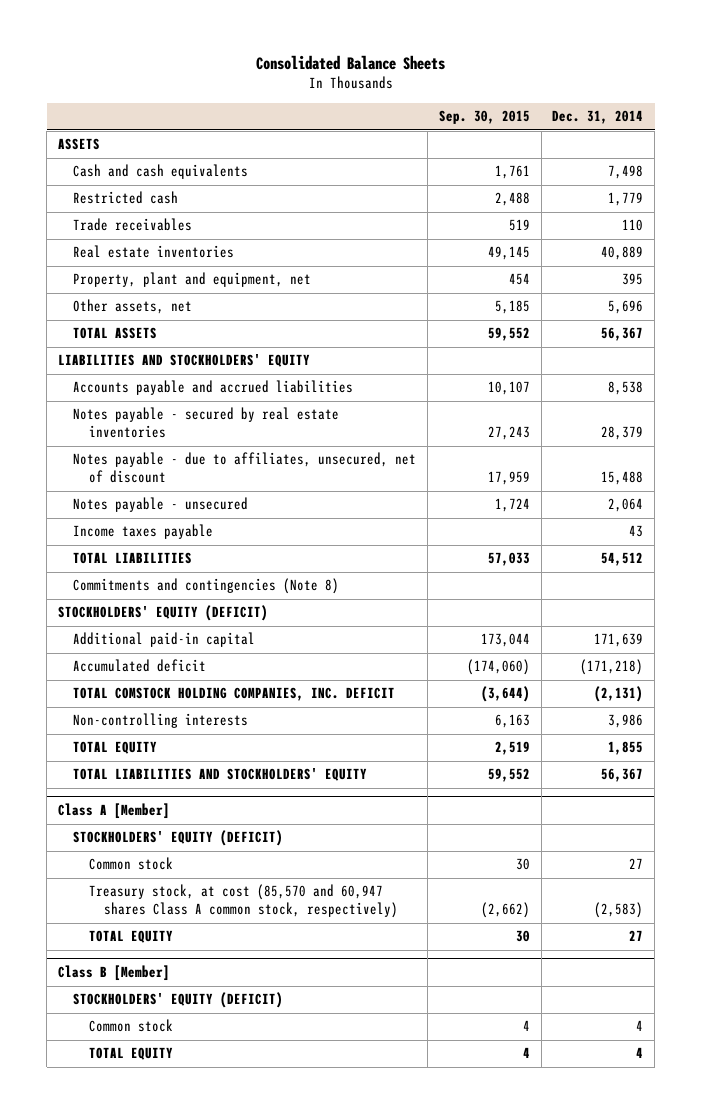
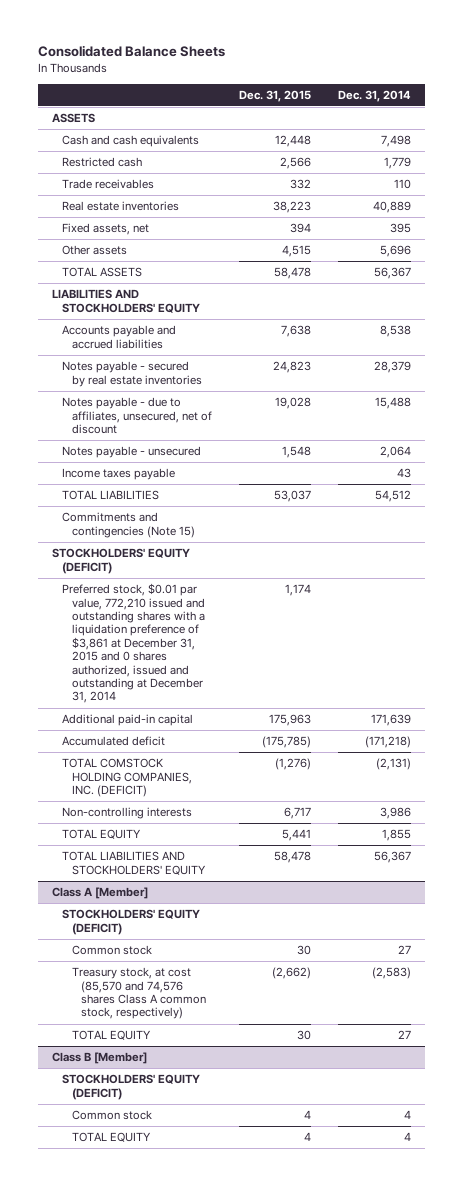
[438,110,530,125] Sep. 30, 2015 -> none
none -> [239,89,312,102] Dec. 31, 2015
[73,272,312,288] Property, plant and equipment, net -> [61,223,149,236] Fixed assets, net
[73,299,193,315] Other assets, net -> [61,245,127,256] Other assets
[73,578,340,595] Commitments and contingencies (Note 8) -> [61,512,195,538] Commitments and contingencies (Note 15)
none -> [61,583,205,704] Preferred stock, $0.01 par value, 772,210 issued and outstanding shares with a liquidation preference of $3,861 at December 31, 2015 and 0 shares authorized, issued and outstanding at December 31, 2014
[73,687,396,702] TOTAL COMSTOCK HOLDING COMPANIES, INC. DEFICIT -> [61,758,192,798] TOTAL COMSTOCK HOLDING COMPANIES, INC. (DEFICIT)
[88,884,398,919] Treasury stock, at cost (85,570 and 60,947 shares Class A common stock, respectively) -> [71,967,207,1020] Treasury stock, at cost (85,570 and 74,576 shares Class A common stock, respectively)

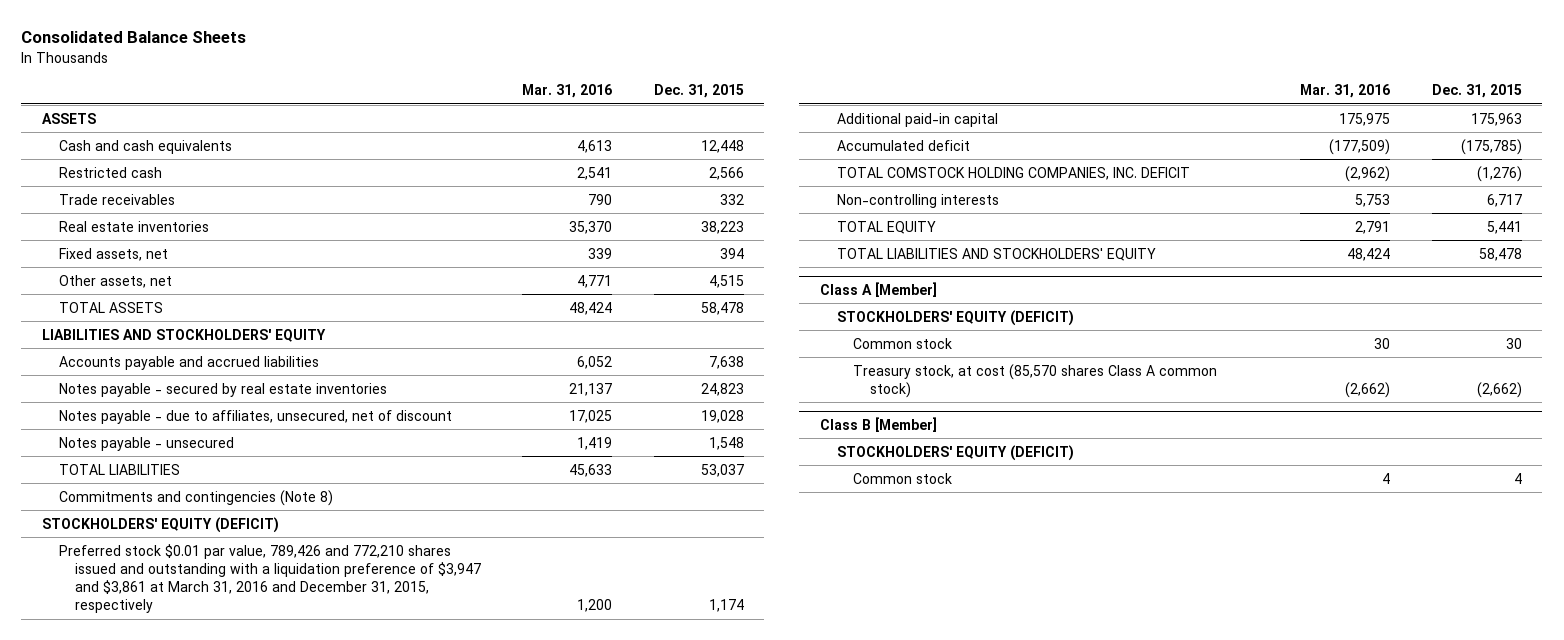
[338,89,412,102] Dec. 31, 2014 -> none
none -> [522,84,613,99] Mar. 31, 2016
[61,245,127,256] Other assets -> [58,274,172,288] Other assets, net
[61,468,175,481] Income taxes payable -> none
[61,512,195,538] Commitments and contingencies (Note 15) -> [58,489,333,506] Commitments and contingencies (Note 8)
[61,583,205,704] Preferred stock, $0.01 par value, 772,210 issued and outstanding shares with a liquidation preference of $3,861 at December 31, 2015 and 0 shares authorized, issued and outstanding at December 31, 2014 -> [58,543,482,614] Preferred stock $0.01 par value, 789,426 and 772,210 shares issued and outstanding with a liquidation preference of $3,947 and $3,861 at March 31, 2016 and December 31, 2015, respectively
[61,758,192,798] TOTAL COMSTOCK HOLDING COMPANIES, INC. (DEFICIT) -> [836,166,1190,180] TOTAL COMSTOCK HOLDING COMPANIES, INC. DEFICIT
[71,1030,151,1041] TOTAL EQUITY -> none
[71,967,207,1020] Treasury stock, at cost (85,570 and 74,576 shares Class A common stock, respectively) -> [853,363,1218,398] Treasury stock, at cost (85,570 shares Class A common stock)
[71,1132,151,1143] TOTAL EQUITY -> none

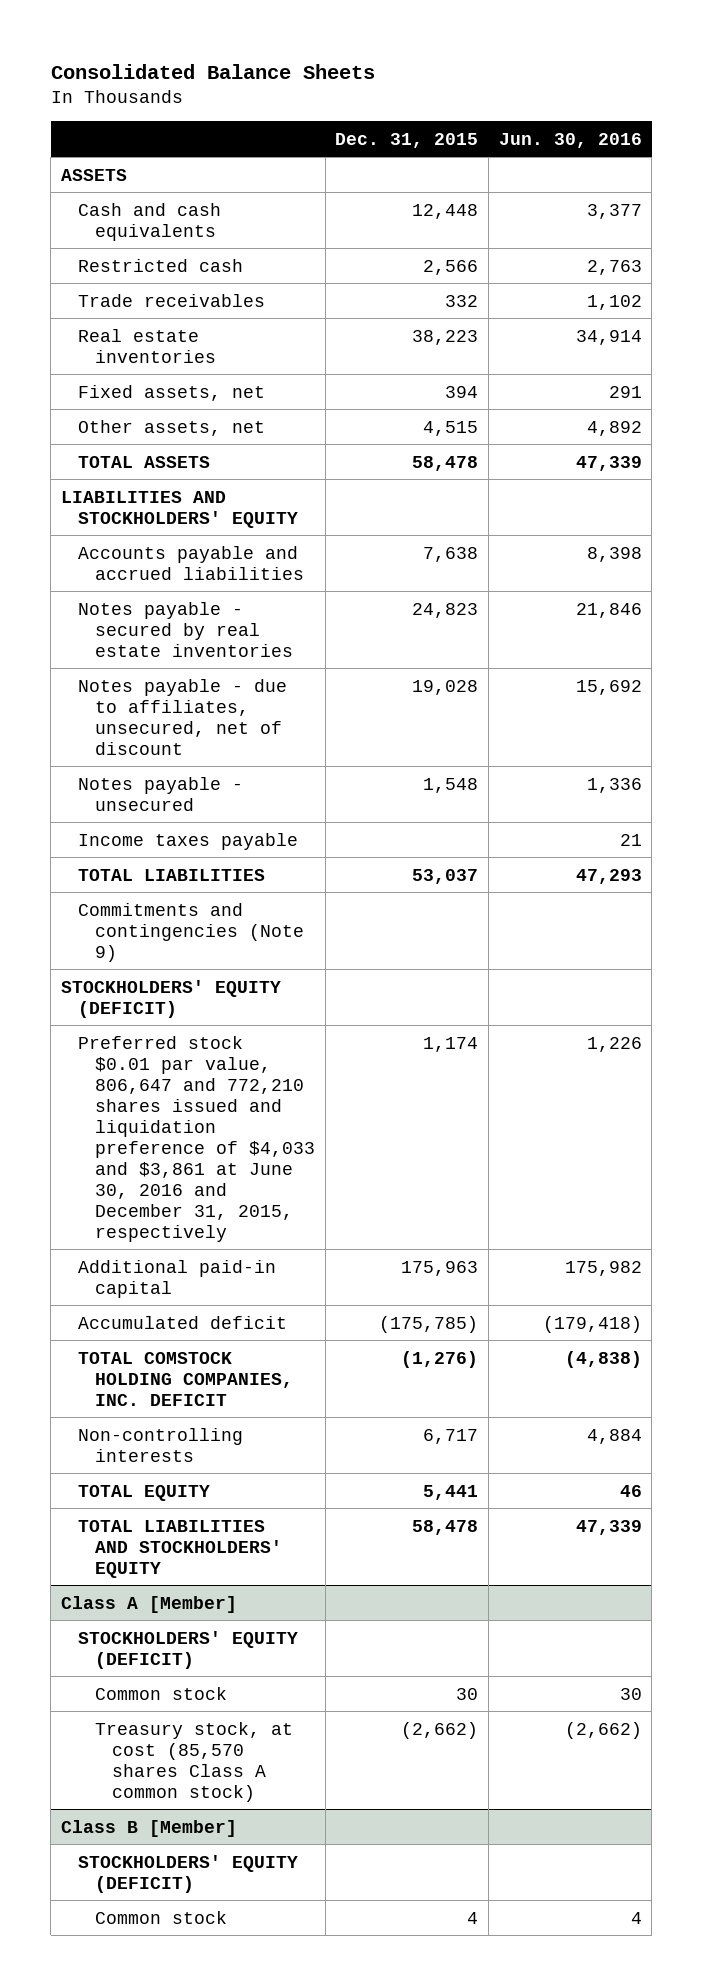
[522,84,613,99] Mar. 31, 2016 -> none
none -> [498,132,642,148] Jun. 30, 2016
none -> [78,832,299,850] Income taxes payable
[58,489,333,506] Commitments and contingencies (Note 8) -> [78,902,305,962] Commitments and contingencies (Note 9)
[58,543,482,614] Preferred stock $0.01 par value, 789,426 and 772,210 shares issued and outstanding with a liquidation preference of $3,947 and $3,861 at March 31, 2016 and December 31, 2015, respectively -> [78,1035,316,1242] Preferred stock $0.01 par value, 806,647 and 772,210 shares issued and liquidation preference of $4,033 and $3,861 at June 30, 2016 and December 31, 2015, respectively

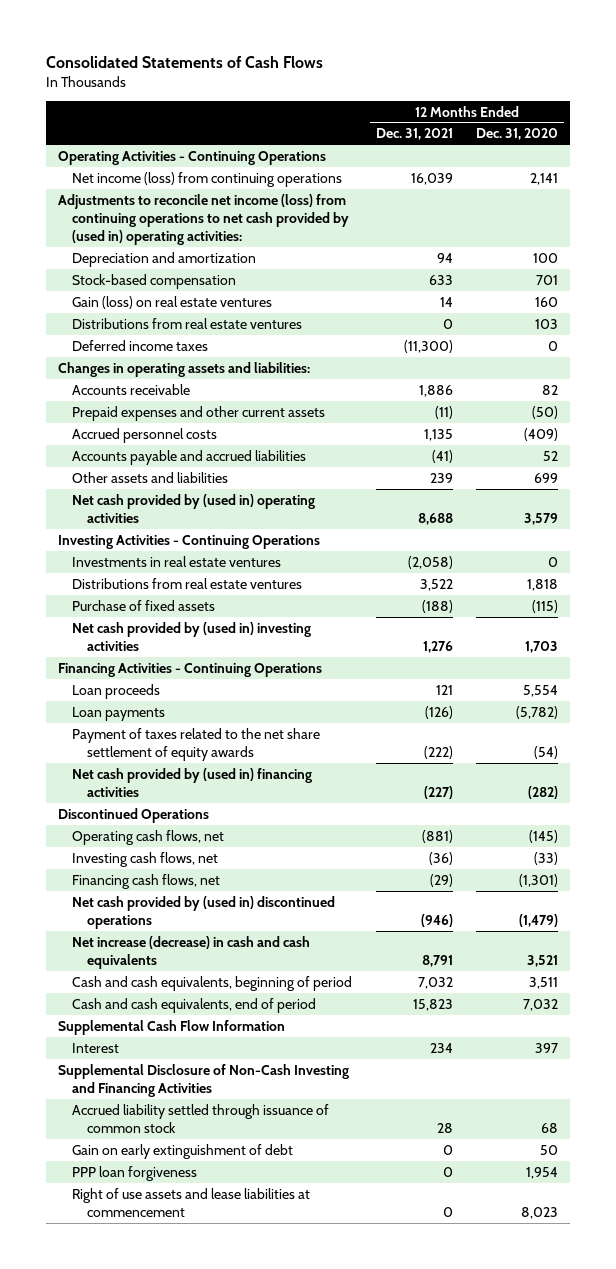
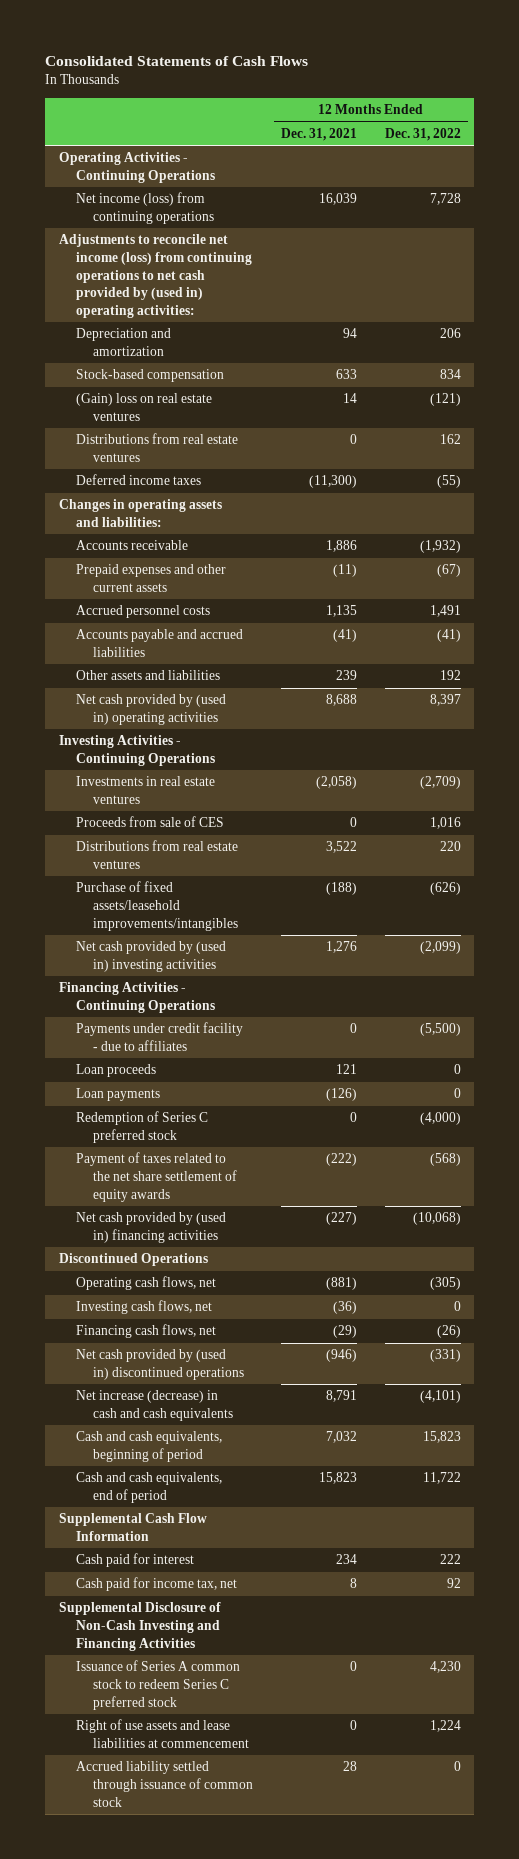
[475,128,558,141] Dec. 31, 2020 -> none
none -> [384,127,461,141] Dec. 31, 2022
[72,295,273,309] Gain (loss) on real estate ventures -> [75,393,212,421] (Gain) loss on real estate ventures
none -> [75,816,224,828] Proceeds from sale of CES
[72,599,216,611] Purchase of fixed assets -> [75,881,238,931] Purchase of fixed assets/leasehold improvements/intangibles
none -> [75,1022,243,1051] Payments under credit facility - due to affiliates
none -> [75,1111,208,1143] Redemption of Series C preferred stock
[72,1042,120,1053] Interest -> [75,1553,194,1568] Cash paid for interest
none -> [75,1577,237,1592] Cash paid for income tax, net
[72,1143,294,1159] Gain on early extinguishment of debt -> none
[72,1165,198,1181] PPP loan forgiveness -> none
none -> [75,1660,240,1710] Issuance of Series A common stock to redeem Series C preferred stock
[72,1103,330,1133] Accrued liability settled through issuance of common stock -> [75,1761,253,1807] Accrued liability settled through issuance of common stock

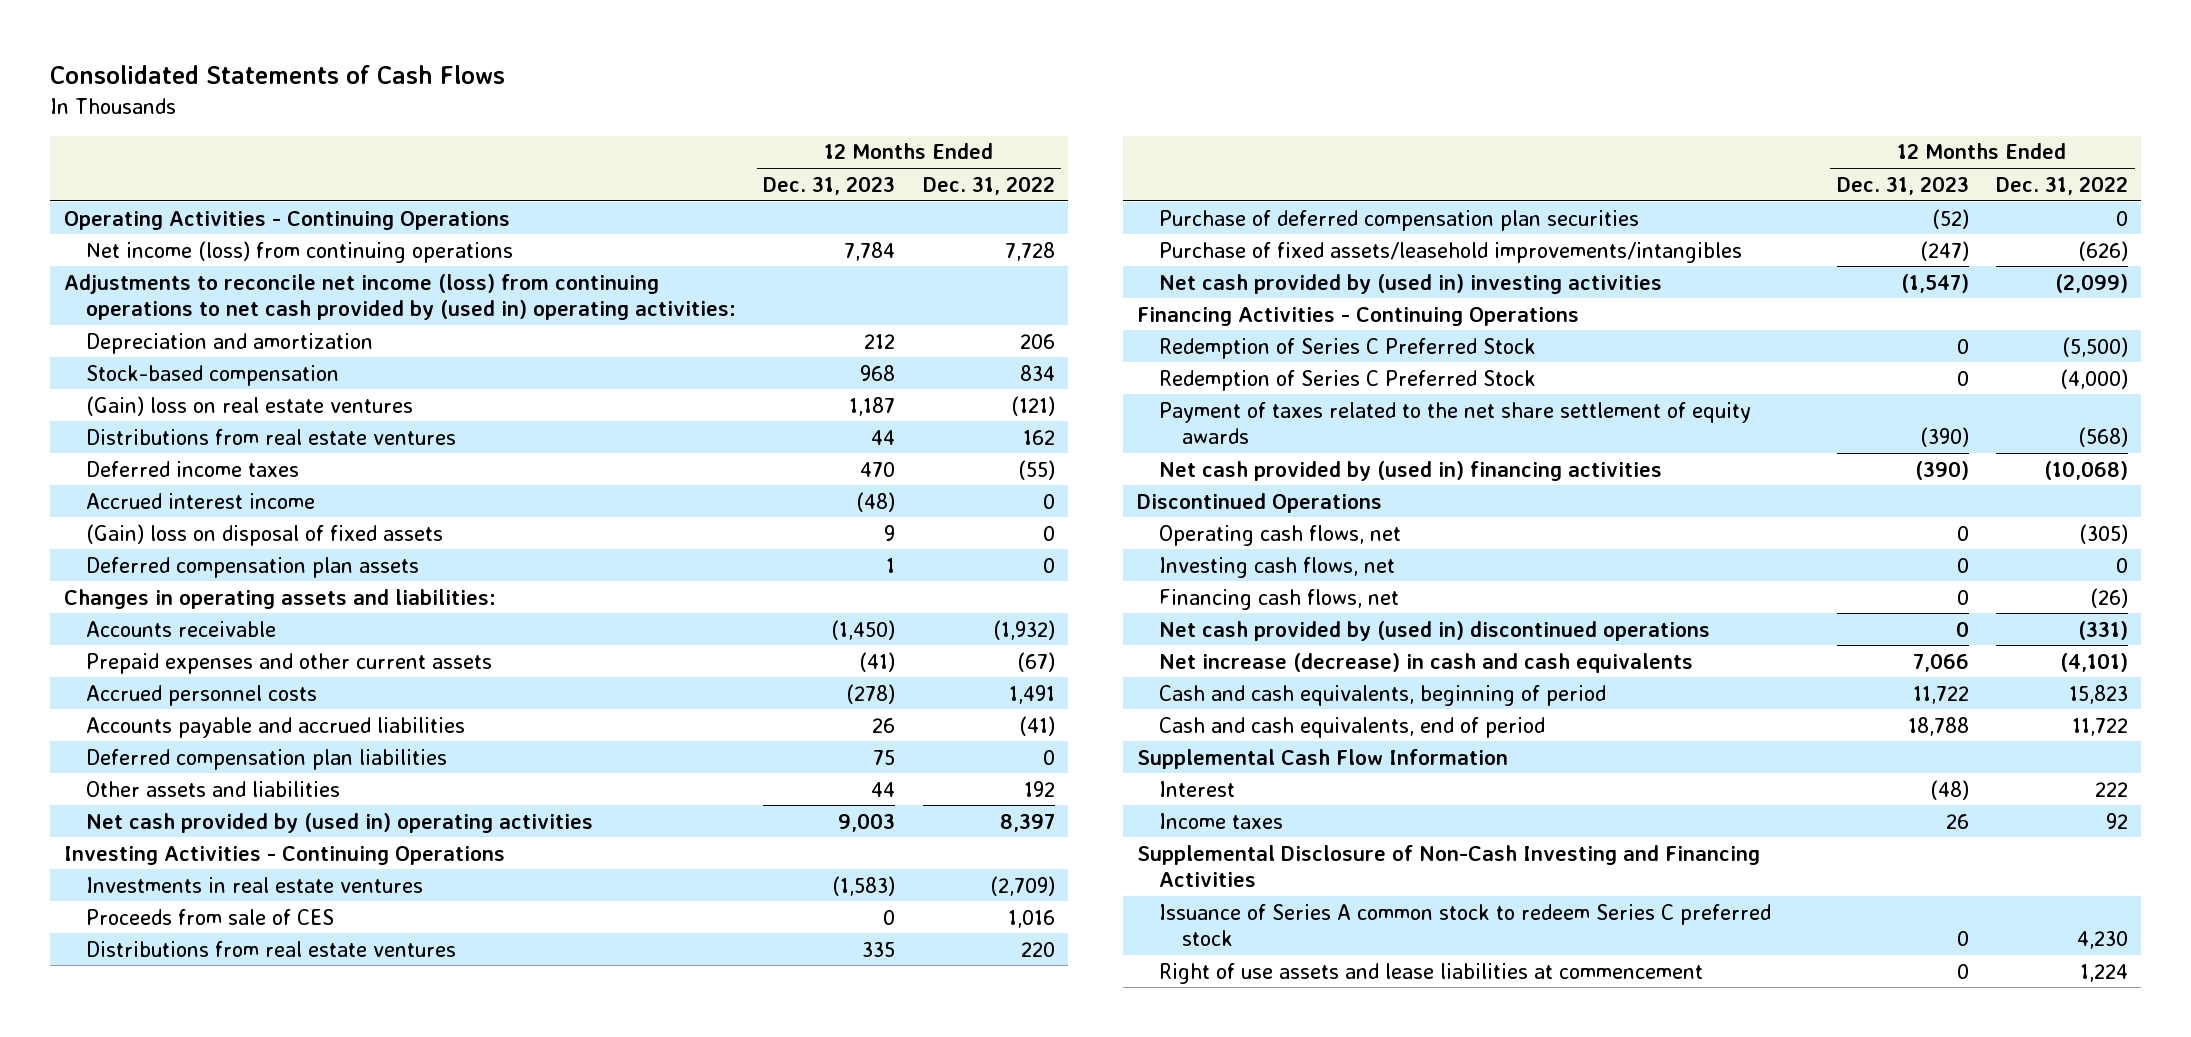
[280,127,357,141] Dec. 31, 2021 -> none
none -> [763,175,896,195] Dec. 31, 2023
none -> [86,492,316,509] Accrued interest income
none -> [86,523,444,546] (Gain) loss on disposal of fixed assets
none -> [86,556,420,578] Deferred compensation plan assets
none -> [86,748,448,770] Deferred compensation plan liabilities
none -> [1159,209,1640,231] Purchase of deferred compensation plan securities
[75,1064,156,1078] Loan proceeds -> none
[75,1088,160,1102] Loan payments -> none
[75,1022,243,1051] Payments under credit facility - due to affiliates -> [1159,337,1537,359] Redemption of Series C Preferred Stock
[75,1111,208,1143] Redemption of Series C preferred stock -> [1159,369,1537,391] Redemption of Series C Preferred Stock
[75,1553,194,1568] Cash paid for interest -> [1159,780,1236,797] Interest
[75,1577,237,1592] Cash paid for income tax, net -> [1159,812,1284,829] Income taxes
[75,1761,253,1807] Accrued liability settled through issuance of common stock -> none

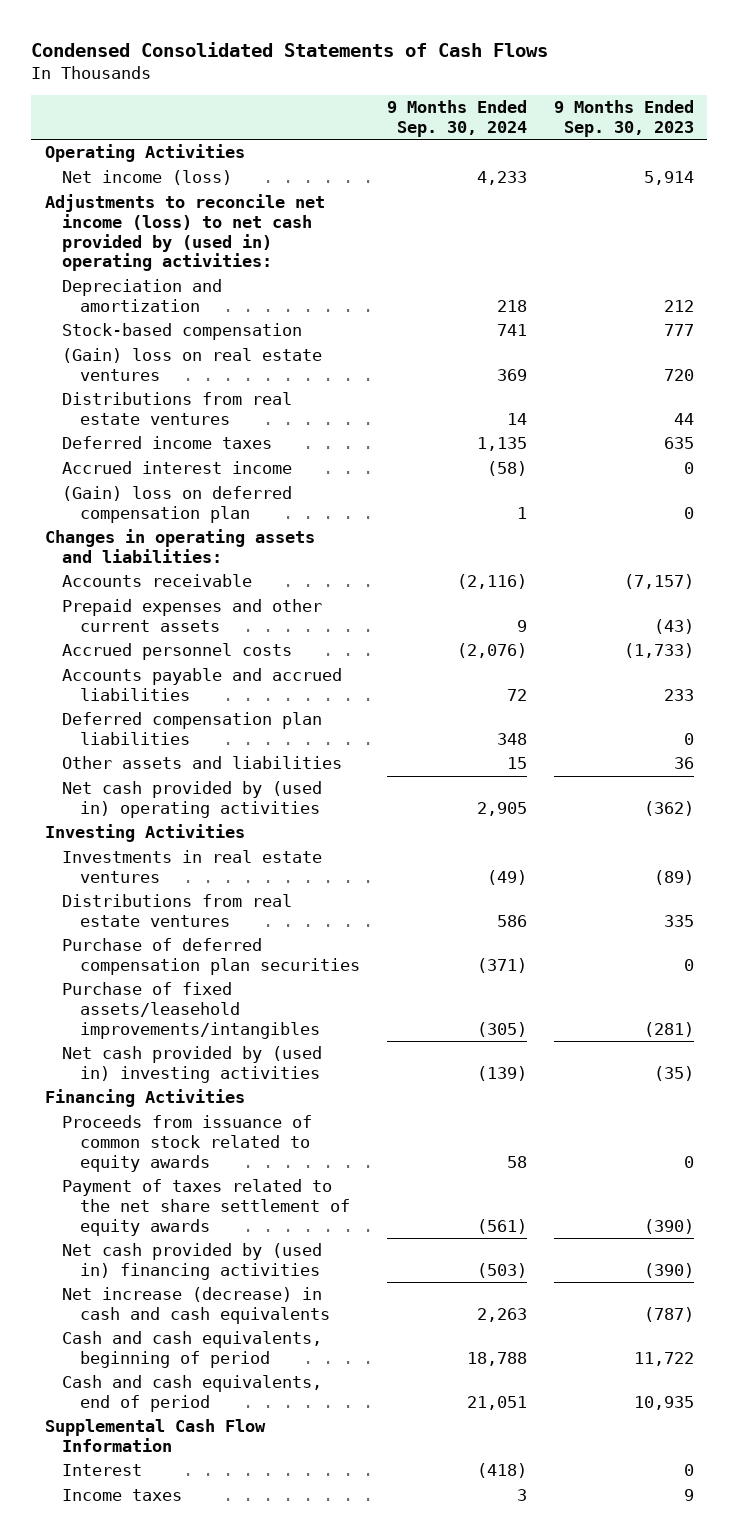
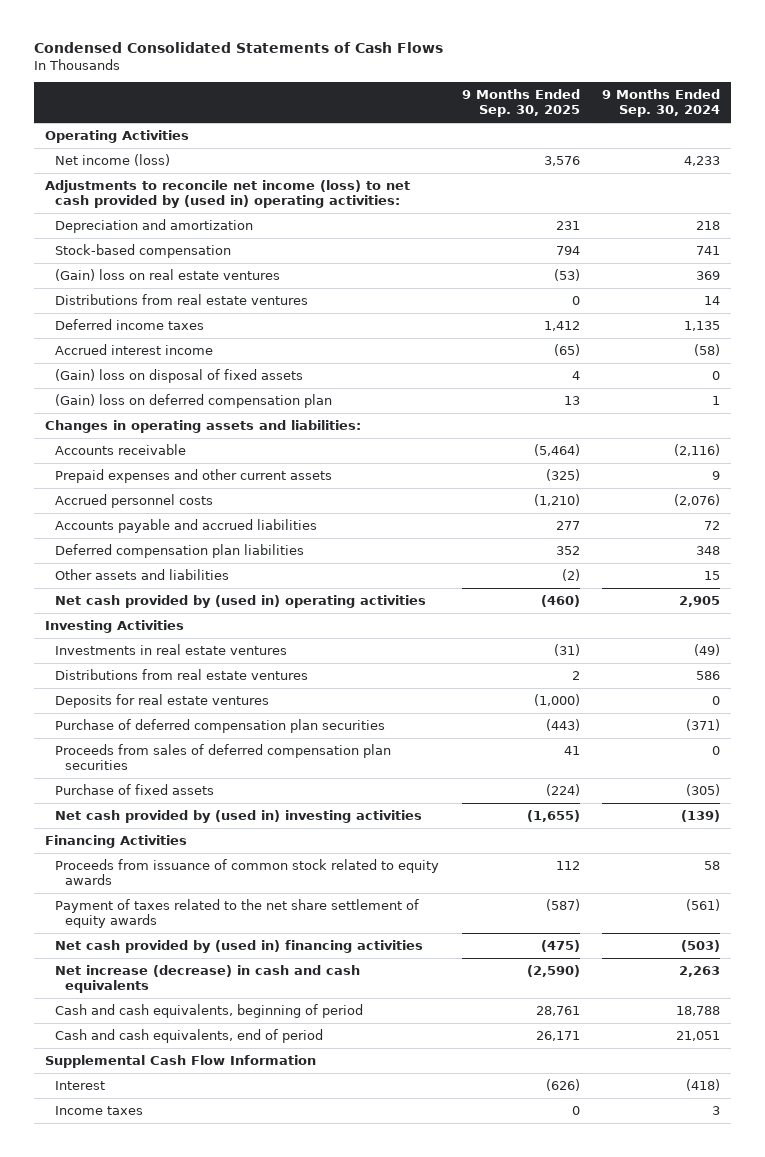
[553,100,694,138] 9 Months Ended Sep. 30, 2023 -> none
none -> [461,88,580,118] 9 Months Ended Sep. 30, 2025
none -> [54,368,303,383] (Gain) loss on disposal of fixed assets
none -> [54,693,269,708] Deposits for real estate ventures
none -> [54,743,391,771] Proceeds from sales of deferred compensation plan securities
[62,982,320,1039] Purchase of fixed assets/leasehold improvements/intangibles -> [54,783,214,795] Purchase of fixed assets

